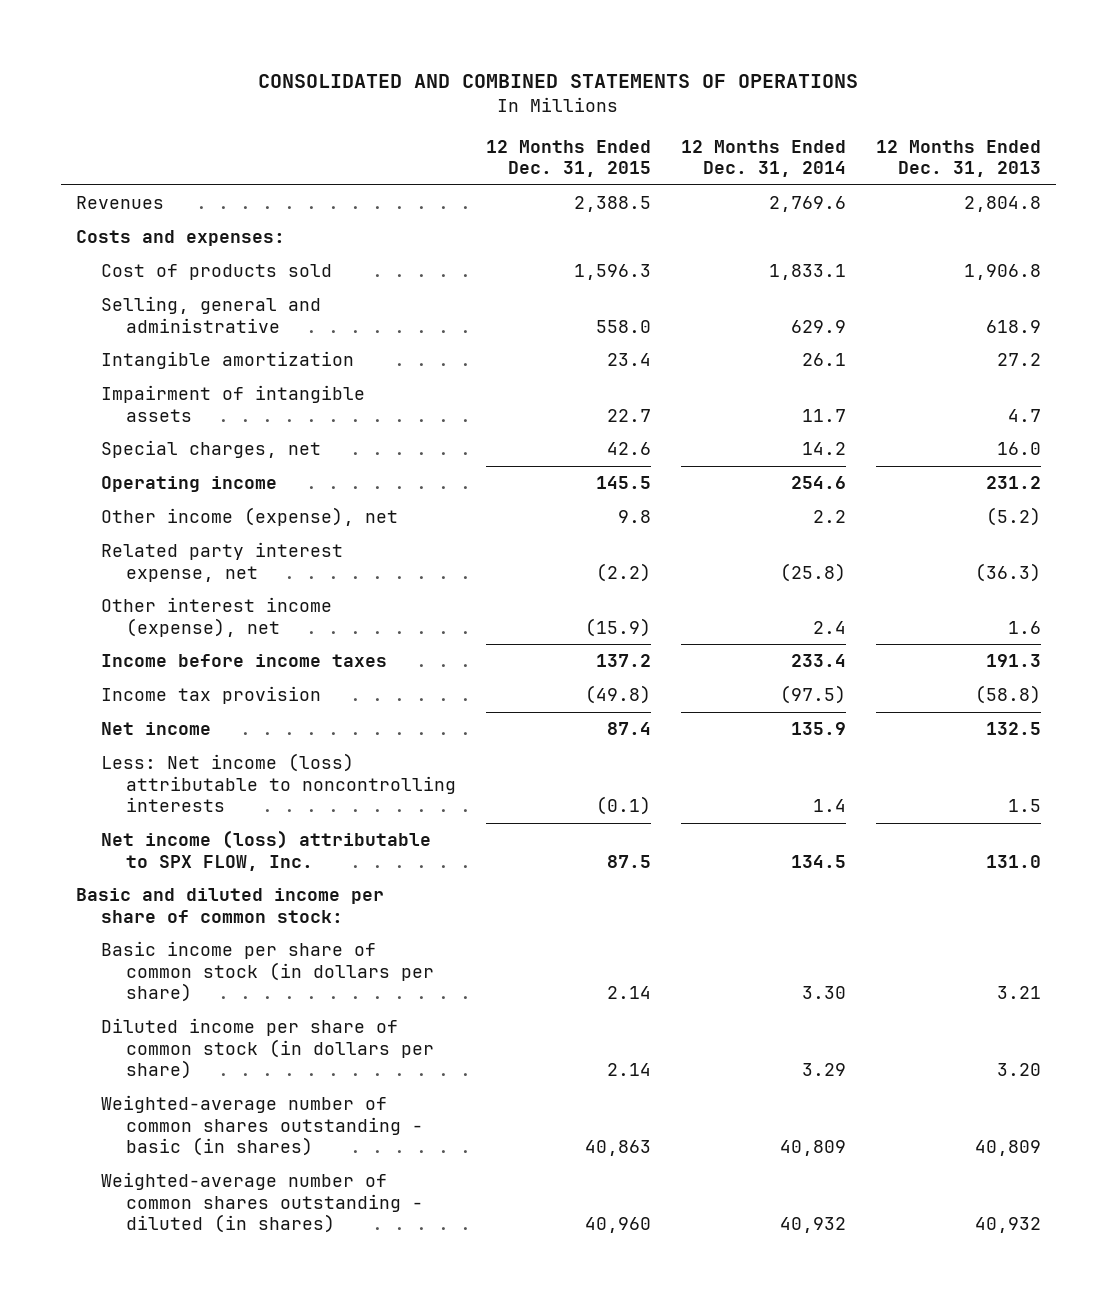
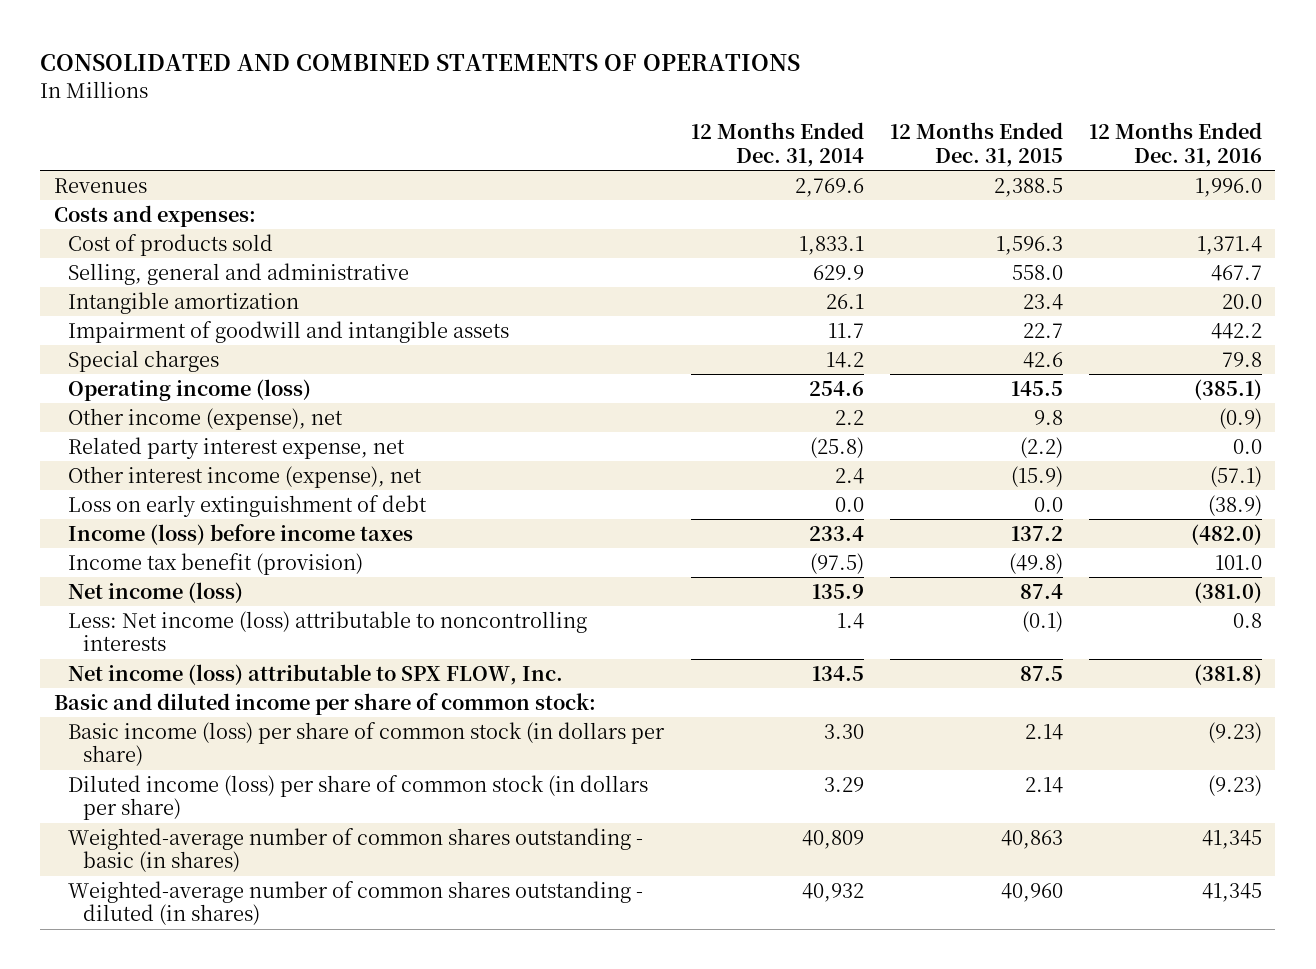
[875,139,1041,178] 12 Months Ended Dec. 31, 2013 -> none
none -> [1089,122,1263,167] 12 Months Ended Dec. 31, 2016
[100,385,365,422] Impairment of intangible assets -> [68,320,510,343] Impairment of goodwill and intangible assets
[100,440,321,459] Special charges, net -> [68,349,220,372] Special charges
[100,476,277,493] Operating income -> [68,378,312,401] Operating income (loss)
none -> [68,494,428,517] Loss on early extinguishment of debt
[100,654,387,668] Income before income taxes -> [68,523,414,545] Income (loss) before income taxes
[100,686,321,705] Income tax provision -> [68,552,364,575] Income tax benefit (provision)
[100,722,211,736] Net income -> [68,581,244,603] Net income (loss)
[100,941,434,1003] Basic income per share of common stock (in dollars per share) -> [68,721,666,767] Basic income (loss) per share of common stock (in dollars per share)
[100,1018,434,1080] Diluted income per share of common stock (in dollars per share) -> [68,774,649,821] Diluted income (loss) per share of common stock (in dollars per share)

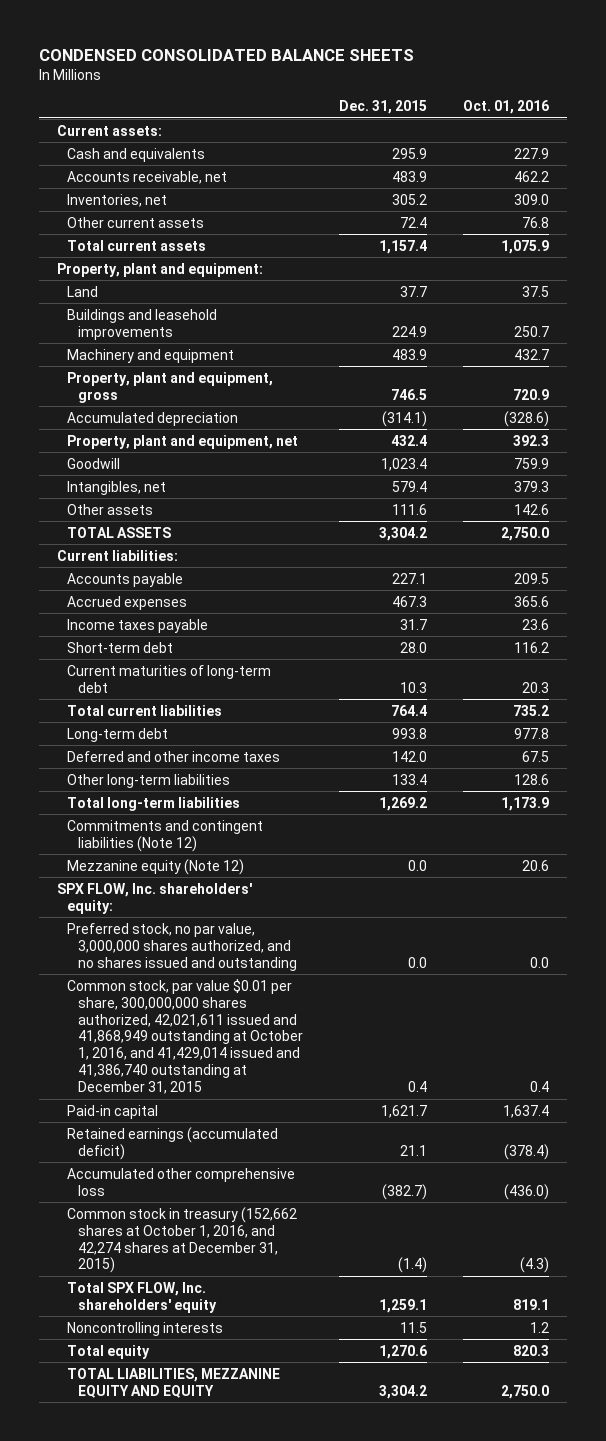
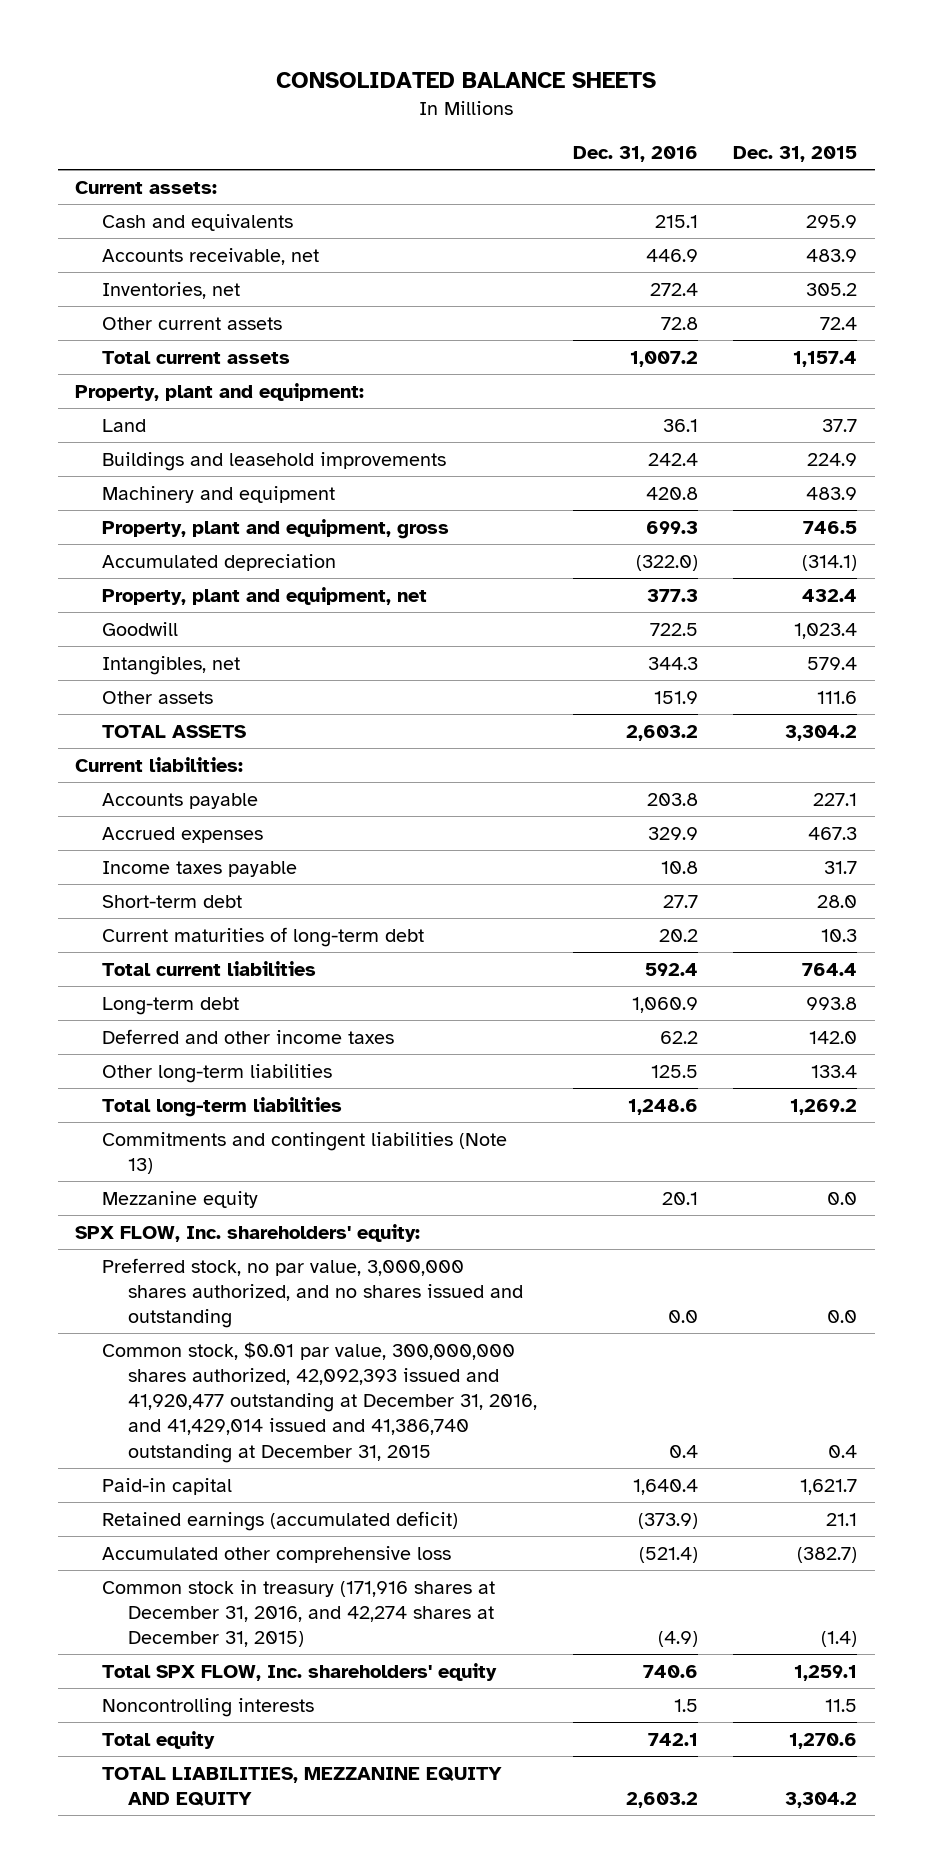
[38,48,414,61] CONDENSED CONSOLIDATED BALANCE SHEETS -> [276,72,657,89] CONSOLIDATED BALANCE SHEETS
[463,100,550,115] Oct. 01, 2016 -> none
none -> [572,146,698,163] Dec. 31, 2016
[67,819,264,852] Commitments and contingent liabilities (Note 12) -> [101,1131,507,1174] Commitments and contingent liabilities (Note 13)
[67,858,245,875] Mezzanine equity (Note 12) -> [101,1190,258,1208] Mezzanine equity
[67,978,303,1095] Common stock, par value $0.01 per share, 300,000,000 shares authorized, 42,021,611 issued and 41,868,949 outstanding at October 1, 2016, and 41,429,014 issued and 41,386,740 outstanding at December 31, 2015 -> [101,1341,537,1463] Common stock, $0.01 par value, 300,000,000 shares authorized, 42,092,393 issued and 41,920,477 outstanding at December 31, 2016, and 41,429,014 issued and 41,386,740 outstanding at December 31, 2015
[67,1206,298,1274] Common stock in treasury (152,662 shares at October 1, 2016, and 42,274 shares at December 31, 2015) -> [101,1579,495,1648] Common stock in treasury (171,916 shares at December 31, 2016, and 42,274 shares at December 31, 2015)

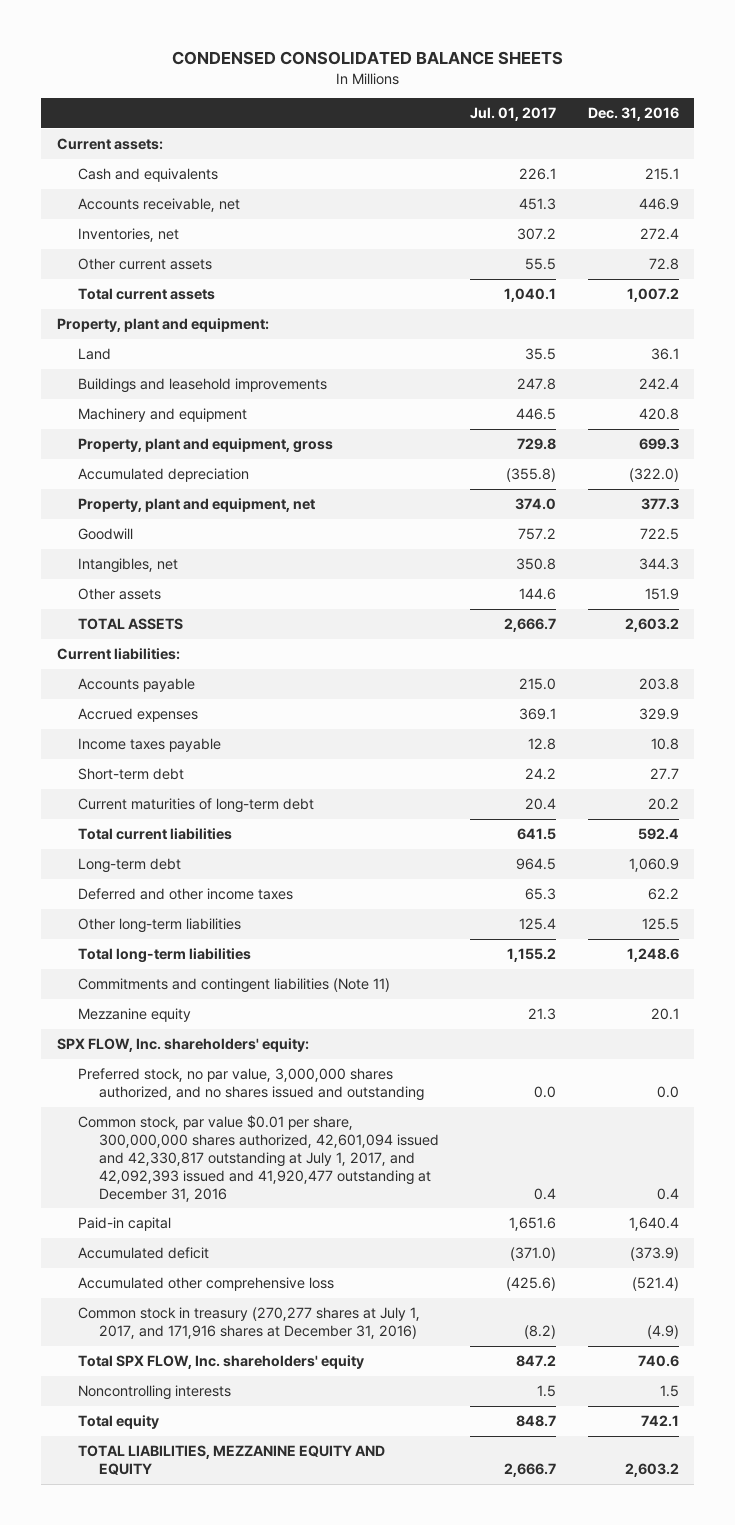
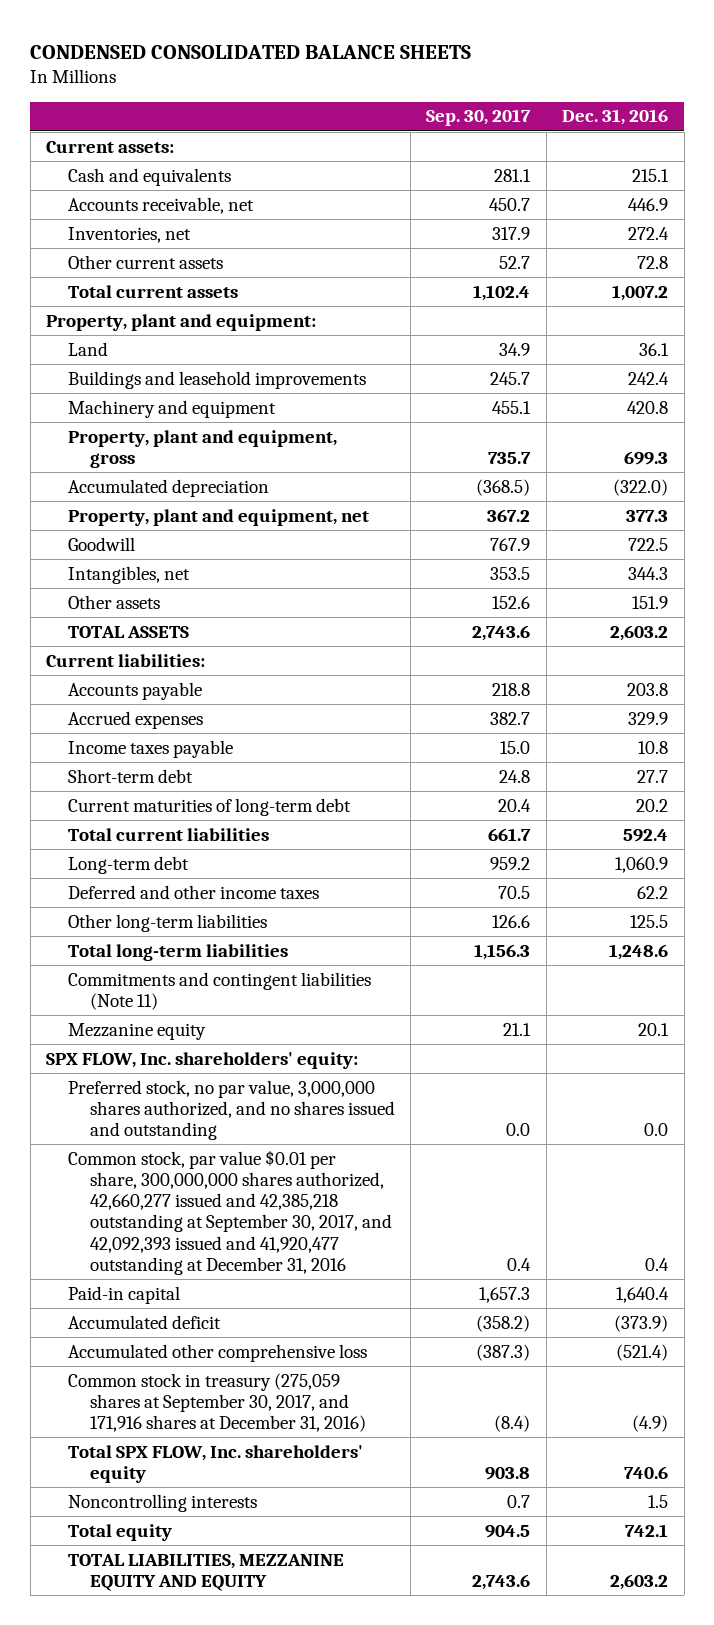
[470,107,557,122] Jul. 01, 2017 -> none
none -> [426,109,532,127] Sep. 30, 2017
[77,1115,440,1202] Common stock, par value $0.01 per share, 300,000,000 shares authorized, 42,601,094 issued and 42,330,817 outstanding at July 1, 2017, and 42,092,393 issued and 41,920,477 outstanding at December 31, 2016 -> [67,1149,392,1275] Common stock, par value $0.01 per share, 300,000,000 shares authorized, 42,660,277 issued and 42,385,218 outstanding at September 30, 2017, and 42,092,393 issued and 41,920,477 outstanding at December 31, 2016
[77,1307,420,1339] Common stock in treasury (270,277 shares at July 1, 2017, and 171,916 shares at December 31, 2016) -> [67,1372,366,1433] Common stock in treasury (275,059 shares at September 30, 2017, and 171,916 shares at December 31, 2016)

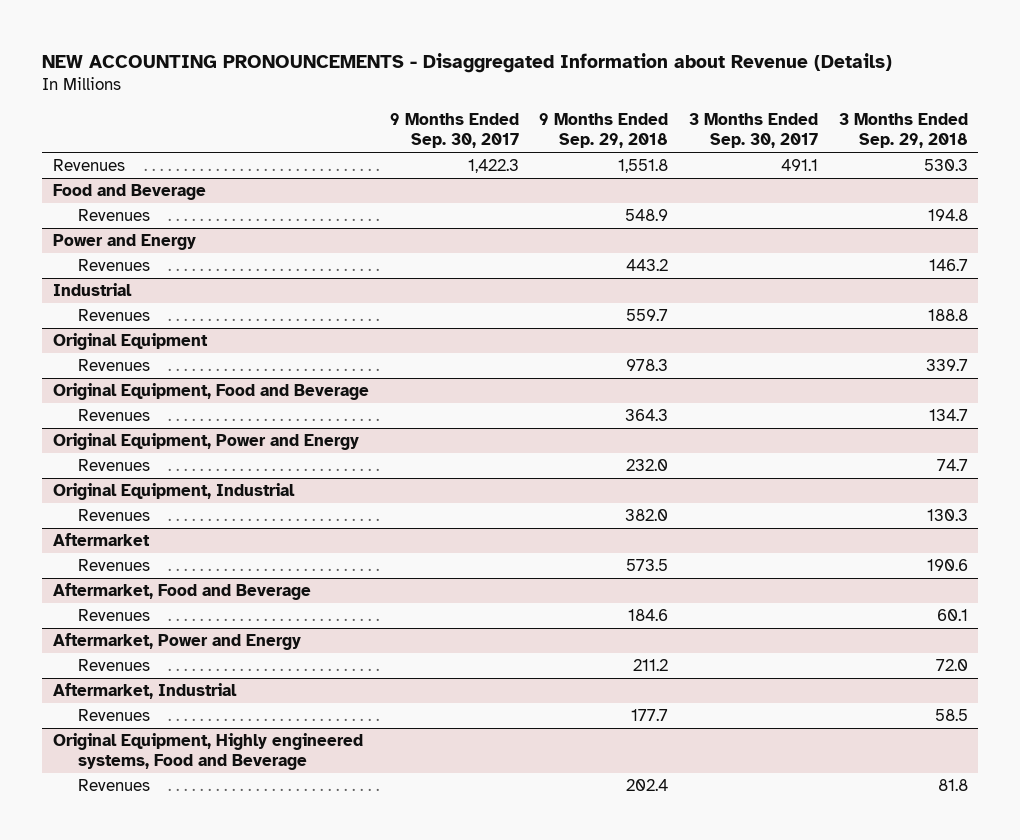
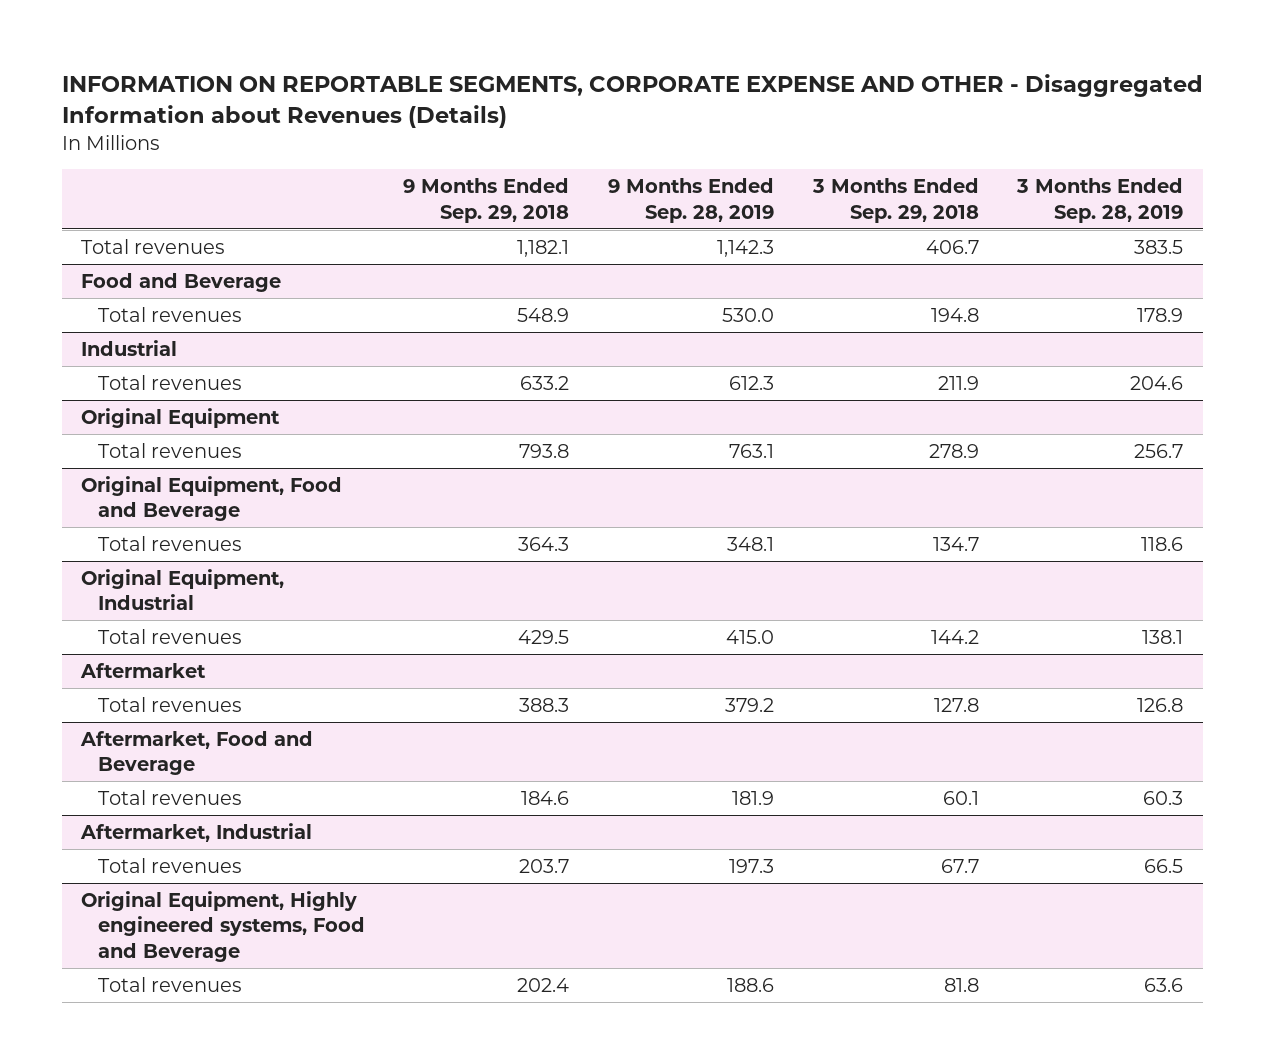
[42,53,893,74] NEW ACCOUNTING PRONOUNCEMENTS - Disaggregated Information about Revenue (Details) -> [61,74,1203,129] INFORMATION ON REPORTABLE SEGMENTS, CORPORATE EXPENSE AND OTHER - Disaggregated Information about Revenues (Details)
[389,113,519,149] 9 Months Ended Sep. 30, 2017 -> none
[688,113,818,149] 3 Months Ended Sep. 30, 2017 -> none
none -> [608,178,775,223] 9 Months Ended Sep. 28, 2019
none -> [1016,178,1184,223] 3 Months Ended Sep. 28, 2019
[52,159,125,172] Revenues -> [81,238,226,254] Total revenues
[618,159,669,174] 1,551.8 -> [517,239,570,257] 1,182.1
[923,159,968,172] 530.3 -> [925,239,979,254] 406.7
[52,234,196,251] Power and Energy -> none
[77,259,150,272] Revenues -> none
[77,209,150,222] Revenues -> [97,306,242,322] Total revenues
[77,309,150,322] Revenues -> [97,374,242,390] Total revenues
[626,309,669,322] 559.7 -> [520,375,570,390] 633.2
[927,309,968,322] 188.8 -> [937,375,979,390] 211.9
[77,359,150,372] Revenues -> [97,442,242,458] Total revenues
[626,359,669,372] 978.3 -> [519,443,570,458] 793.8
[925,359,968,372] 339.7 -> [928,443,979,458] 278.9
[52,433,359,451] Original Equipment, Power and Energy -> none
[77,459,150,472] Revenues -> none
[77,409,150,422] Revenues -> [97,535,242,551] Total revenues
[77,509,150,522] Revenues -> [97,628,242,644] Total revenues
[625,509,669,522] 382.0 -> [518,629,570,644] 429.5
[926,509,968,522] 130.3 -> [930,629,979,644] 144.2
[77,559,150,572] Revenues -> [97,696,242,712] Total revenues
[626,559,669,572] 573.5 -> [519,697,570,712] 388.3
[926,559,968,572] 190.6 -> [933,697,979,712] 127.8
[52,633,301,651] Aftermarket, Power and Energy -> none
[77,659,150,672] Revenues -> none
[77,609,150,622] Revenues -> [97,789,242,805] Total revenues
[77,709,150,722] Revenues -> [97,857,242,873] Total revenues
[631,709,669,722] 177.7 -> [519,858,570,873] 203.7
[934,709,968,722] 58.5 -> [940,858,979,873] 67.7
[77,779,150,792] Revenues -> [97,976,242,992] Total revenues

